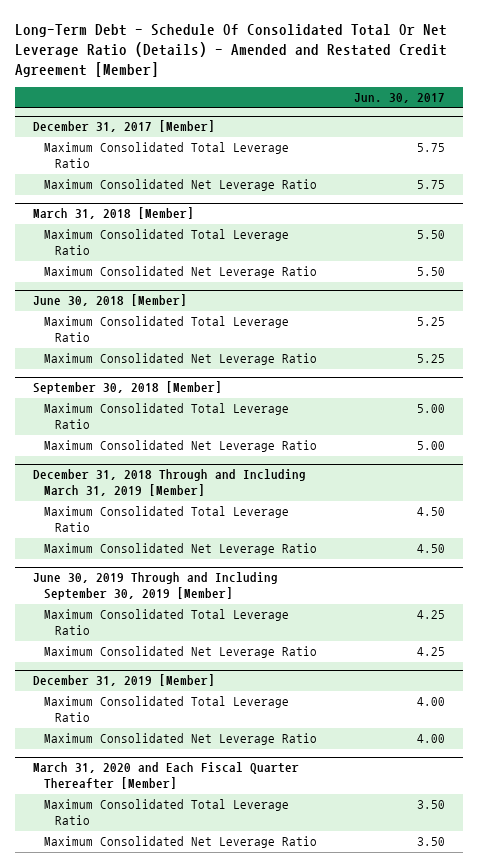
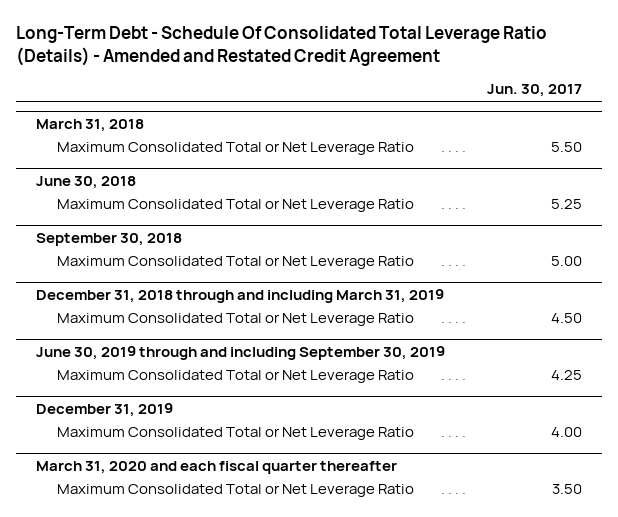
[14,24,447,77] Long-Term Debt - Schedule Of Consolidated Total Or Net Leverage Ratio (Details) - Amended and Restated Credit Agreement [Member] -> [15,26,547,67] Long-Term Debt - Schedule Of Consolidated Total Leverage Ratio (Details) - Amended and Restated Credit Agreement
[44,179,318,192] Maximum Consolidated Net Leverage Ratio -> none
[44,266,318,279] Maximum Consolidated Net Leverage Ratio -> none
[44,353,318,366] Maximum Consolidated Net Leverage Ratio -> none
[44,440,318,453] Maximum Consolidated Net Leverage Ratio -> none
[44,543,318,556] Maximum Consolidated Net Leverage Ratio -> none
[44,646,318,659] Maximum Consolidated Net Leverage Ratio -> none
[44,733,318,746] Maximum Consolidated Net Leverage Ratio -> none
[33,762,300,790] March 31, 2020 and Each Fiscal Quarter Thereafter [Member] -> none
[44,799,290,826] Maximum Consolidated Total Leverage Ratio -> none
[44,836,318,849] Maximum Consolidated Net Leverage Ratio -> none
[33,120,216,133] December 31, 2017 [Member] -> [36,118,145,132] March 31, 2018
[44,142,290,169] Maximum Consolidated Total Leverage Ratio -> [57,142,415,156] Maximum Consolidated Total or Net Leverage Ratio
[416,143,445,153] 5.75 -> [550,142,582,153] 5.50
[33,207,195,220] March 31, 2018 [Member] -> [36,175,137,189] June 30, 2018
[44,229,290,256] Maximum Consolidated Total Leverage Ratio -> [57,199,415,213] Maximum Consolidated Total or Net Leverage Ratio
[416,230,445,240] 5.50 -> [550,199,582,210] 5.25
[33,294,188,307] June 30, 2018 [Member] -> [36,232,183,246] September 30, 2018
[44,316,290,343] Maximum Consolidated Total Leverage Ratio -> [57,256,415,270] Maximum Consolidated Total or Net Leverage Ratio
[416,317,445,327] 5.25 -> [550,256,582,267] 5.00
[33,381,223,395] September 30, 2018 [Member] -> [36,288,445,303] December 31, 2018 through and including March 31, 2019
[44,403,290,430] Maximum Consolidated Total Leverage Ratio -> [57,313,415,327] Maximum Consolidated Total or Net Leverage Ratio
[416,404,445,414] 5.00 -> [550,313,582,324] 4.50
[33,469,307,497] December 31, 2018 Through and Including March 31, 2019 [Member] -> [36,345,446,360] June 30, 2019 through and including September 30, 2019
[44,506,290,533] Maximum Consolidated Total Leverage Ratio -> [57,370,415,384] Maximum Consolidated Total or Net Leverage Ratio
[416,507,445,517] 4.50 -> [550,370,582,381] 4.25
[33,572,279,601] June 30, 2019 Through and Including September 30, 2019 [Member] -> [36,402,174,417] December 31, 2019
[44,609,290,636] Maximum Consolidated Total Leverage Ratio -> [57,427,415,441] Maximum Consolidated Total or Net Leverage Ratio
[416,610,445,620] 4.25 -> [550,427,582,438] 4.00
[33,674,216,687] December 31, 2019 [Member] -> [36,460,398,474] March 31, 2020 and each fiscal quarter thereafter
[44,696,290,723] Maximum Consolidated Total Leverage Ratio -> [57,484,415,498] Maximum Consolidated Total or Net Leverage Ratio
[416,697,445,707] 4.00 -> [551,484,582,495] 3.50

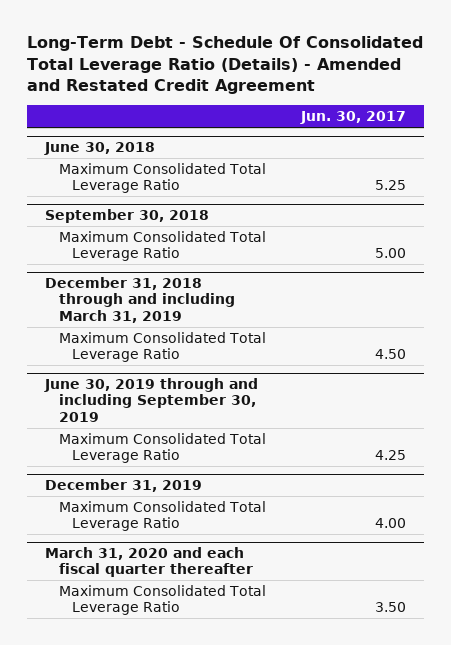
[36,118,145,132] March 31, 2018 -> none
[57,142,415,156] Maximum Consolidated Total or Net Leverage Ratio -> none
[57,199,415,213] Maximum Consolidated Total or Net Leverage Ratio -> [58,163,266,194] Maximum Consolidated Total Leverage Ratio
[57,256,415,270] Maximum Consolidated Total or Net Leverage Ratio -> [58,231,266,262] Maximum Consolidated Total Leverage Ratio
[57,313,415,327] Maximum Consolidated Total or Net Leverage Ratio -> [58,332,266,363] Maximum Consolidated Total Leverage Ratio
[57,370,415,384] Maximum Consolidated Total or Net Leverage Ratio -> [58,433,266,464] Maximum Consolidated Total Leverage Ratio
[57,427,415,441] Maximum Consolidated Total or Net Leverage Ratio -> [58,501,266,532] Maximum Consolidated Total Leverage Ratio
[57,484,415,498] Maximum Consolidated Total or Net Leverage Ratio -> [58,585,266,616] Maximum Consolidated Total Leverage Ratio

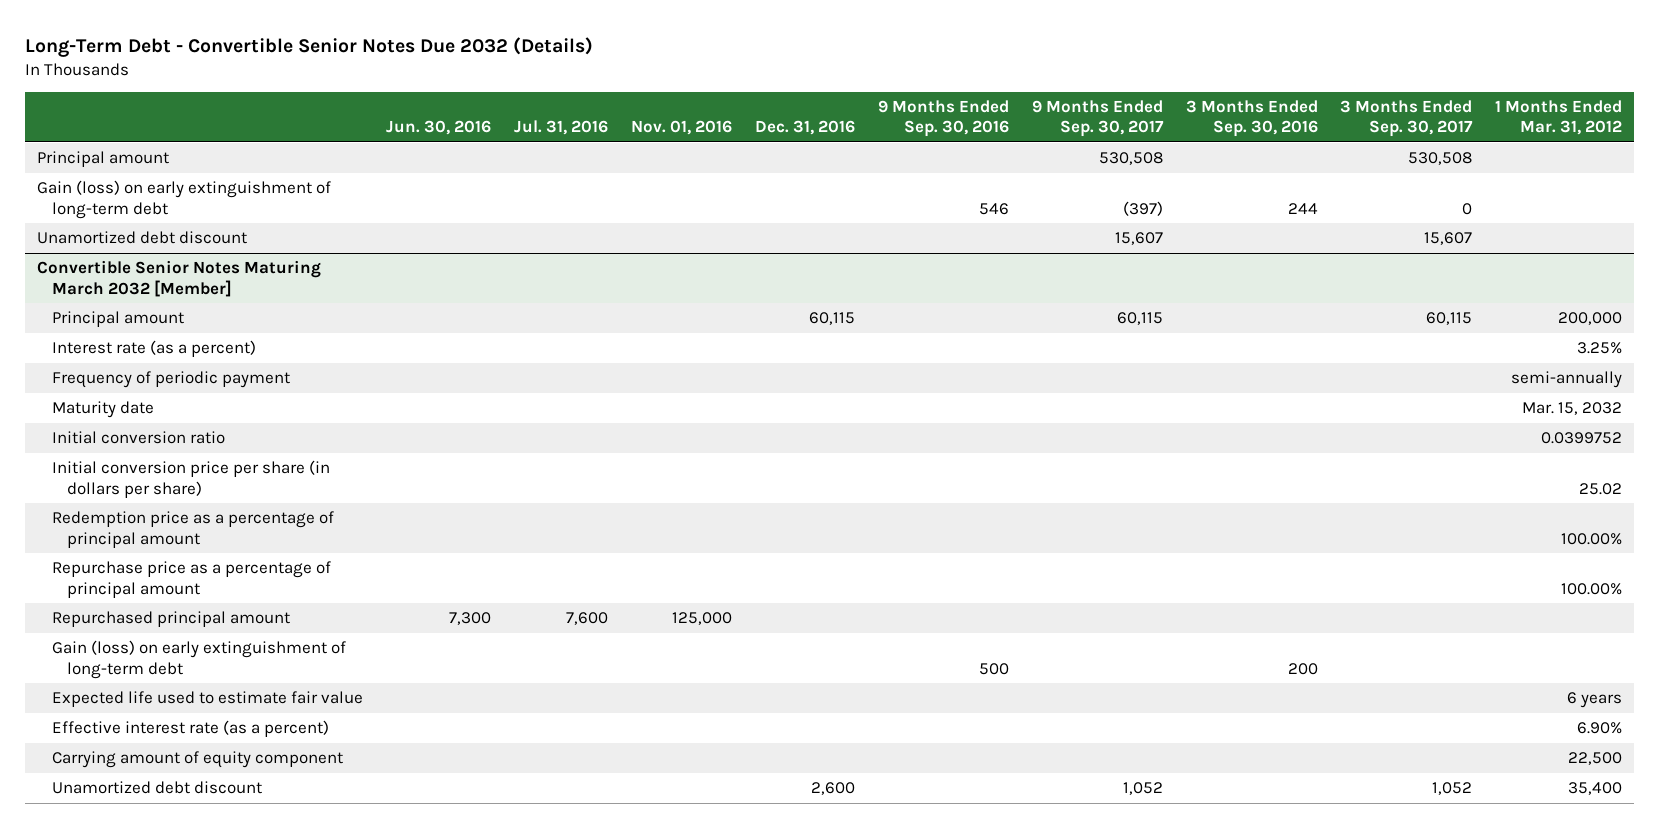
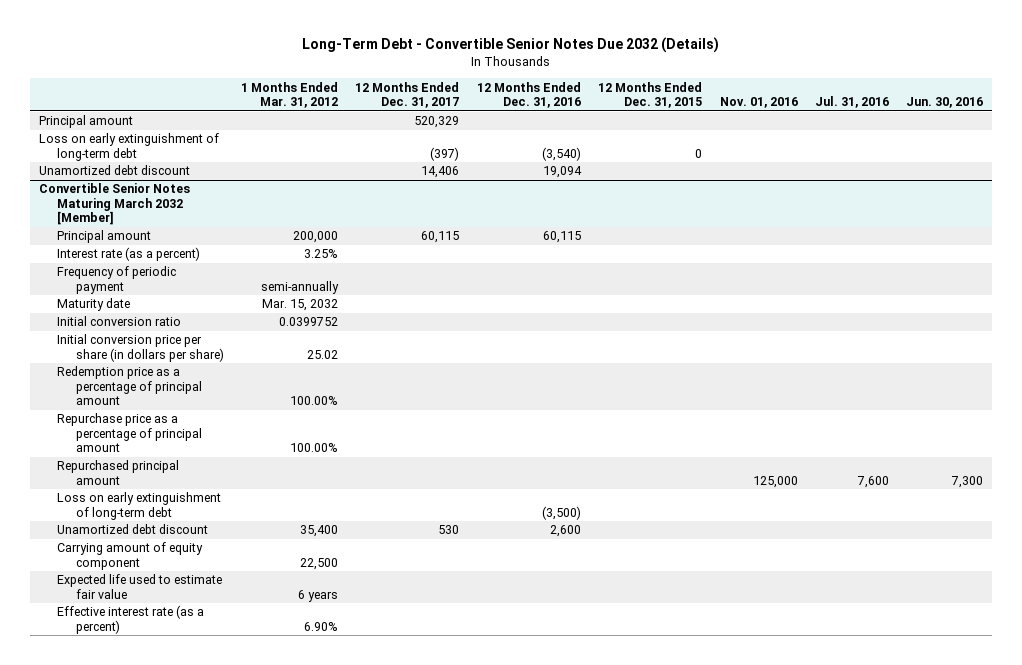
[754,120,855,136] Dec. 31, 2016 -> none
[877,100,1009,138] 9 Months Ended Sep. 30, 2016 -> none
[1031,100,1164,138] 9 Months Ended Sep. 30, 2017 -> none
[1185,100,1318,138] 3 Months Ended Sep. 30, 2016 -> none
[1340,100,1474,138] 3 Months Ended Sep. 30, 2017 -> none
none -> [355,81,460,108] 12 Months Ended Dec. 31, 2017
none -> [476,81,581,108] 12 Months Ended Dec. 31, 2016
none -> [598,81,703,108] 12 Months Ended Dec. 31, 2015
[36,180,331,219] Gain (loss) on early extinguishment of long-term debt -> [38,133,219,161] Loss on early extinguishment of long-term debt
[51,640,346,679] Gain (loss) on early extinguishment of long-term debt -> [57,492,222,520] Loss on early extinguishment of long-term debt
[51,781,262,795] Unamortized debt discount -> [57,524,209,535] Unamortized debt discount
[51,751,343,769] Carrying amount of equity component -> [57,542,204,570] Carrying amount of equity component

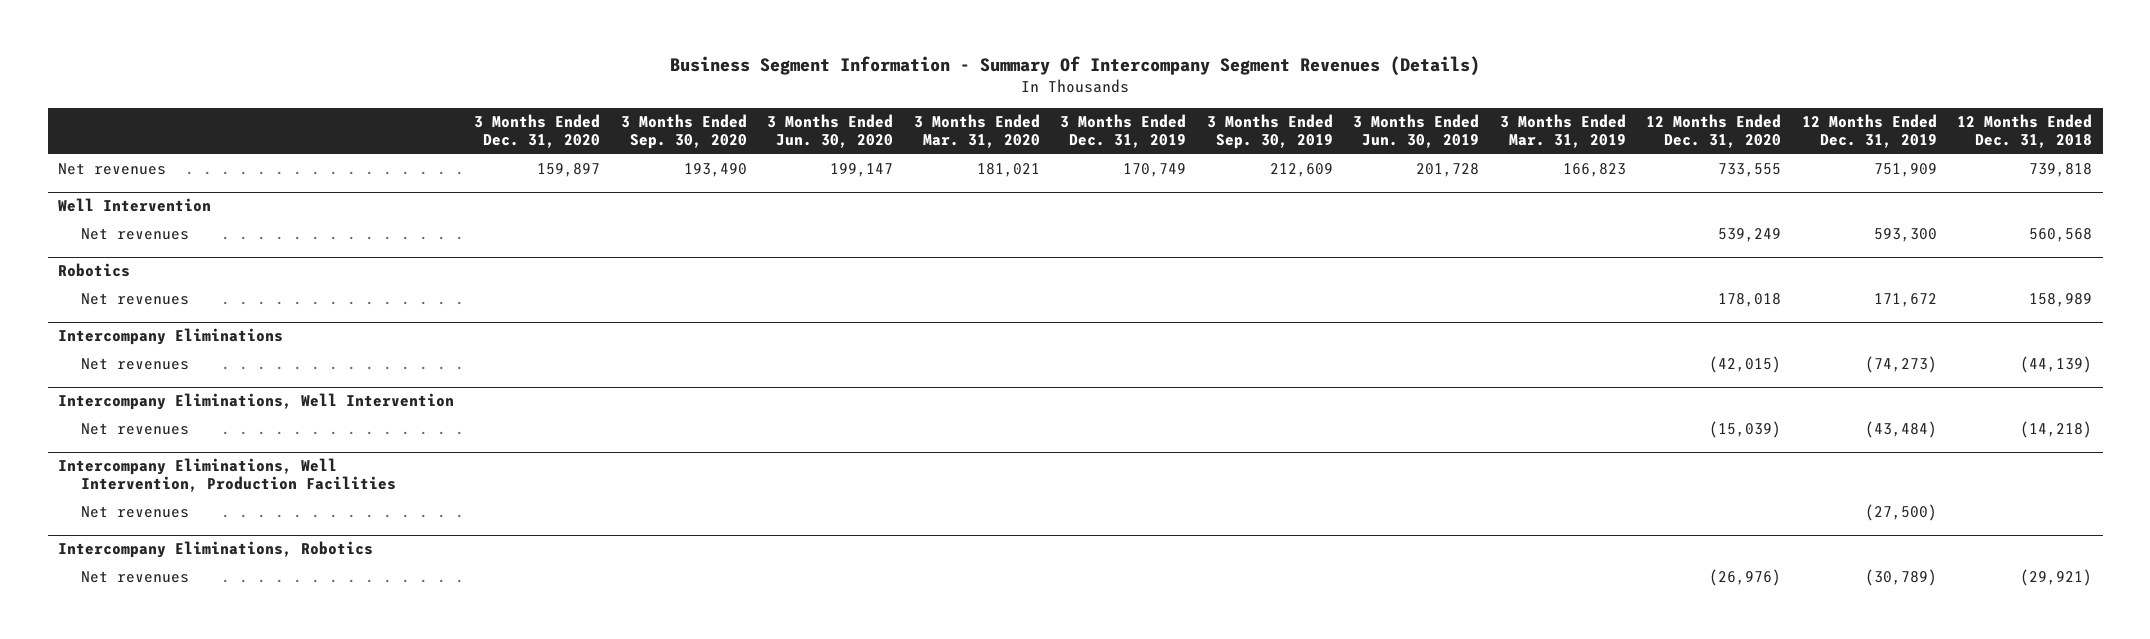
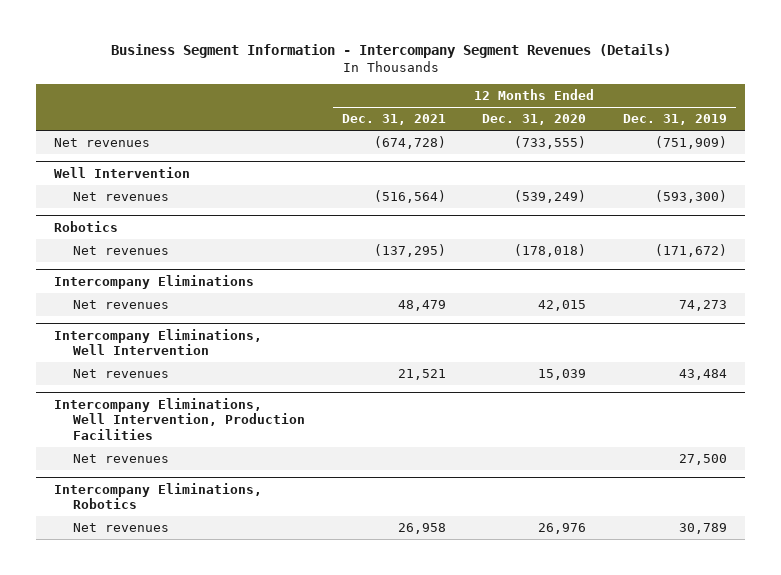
[670,56,1481,77] Business Segment Information - Summary Of Intercompany Segment Revenues (Details) -> [110,44,671,59] Business Segment Information - Intercompany Segment Revenues (Details)
[474,113,601,149] 3 Months Ended Dec. 31, 2020 -> none
[620,113,747,150] 3 Months Ended Sep. 30, 2020 -> none
[767,113,894,149] 3 Months Ended Jun. 30, 2020 -> none
[913,113,1040,149] 3 Months Ended Mar. 31, 2020 -> none
[1060,113,1187,149] 3 Months Ended Dec. 31, 2019 -> none
[1206,113,1333,150] 3 Months Ended Sep. 30, 2019 -> none
[1353,113,1480,149] 3 Months Ended Jun. 30, 2019 -> none
[1499,113,1626,149] 3 Months Ended Mar. 31, 2019 -> none
[1957,113,2093,149] 12 Months Ended Dec. 31, 2018 -> none
none -> [341,114,446,126] Dec. 31, 2021
[1718,163,1782,178] 733,555 -> [514,136,587,150] (733,555)
[1873,163,1937,178] 751,909 -> [655,136,728,150] (751,909)
[1718,228,1782,243] 539,249 -> [514,190,587,204] (539,249)
[1873,228,1937,243] 593,300 -> [655,190,728,204] (593,300)
[1718,293,1782,308] 178,018 -> [514,244,587,258] (178,018)
[1873,293,1937,308] 171,672 -> [655,244,728,258] (171,672)
[1709,356,1782,374] (42,015) -> [538,300,587,312] 42,015
[1864,356,1937,374] (74,273) -> [679,300,728,312] 74,273
[1709,421,1782,439] (15,039) -> [538,369,587,381] 15,039
[1864,421,1937,439] (43,484) -> [679,369,728,381] 43,484
[1864,504,1937,522] (27,500) -> [679,454,728,466] 27,500
[1709,569,1782,587] (26,976) -> [538,523,587,535] 26,976
[1864,569,1937,587] (30,789) -> [679,523,728,535] 30,789

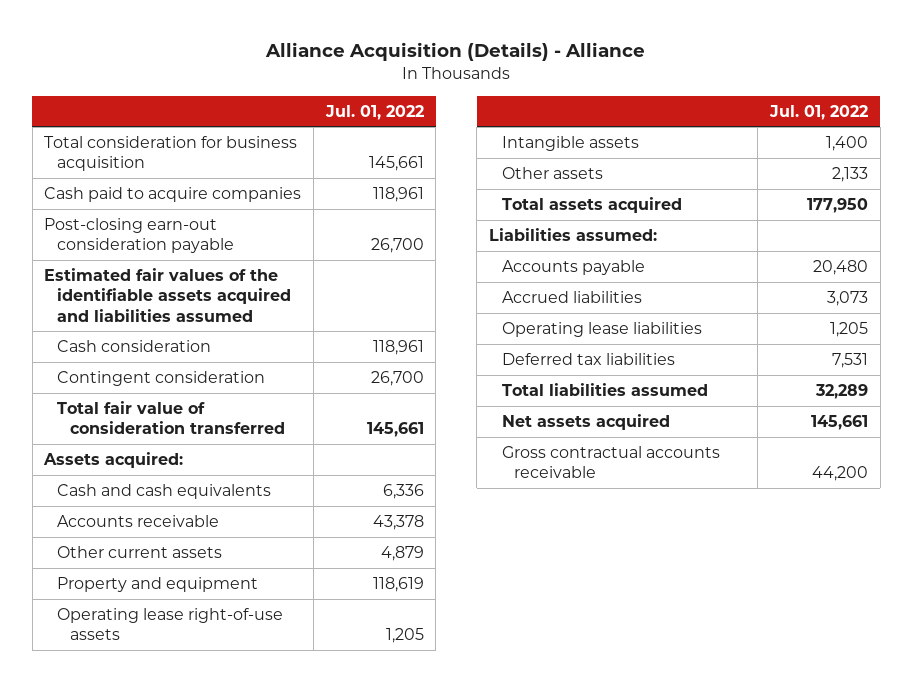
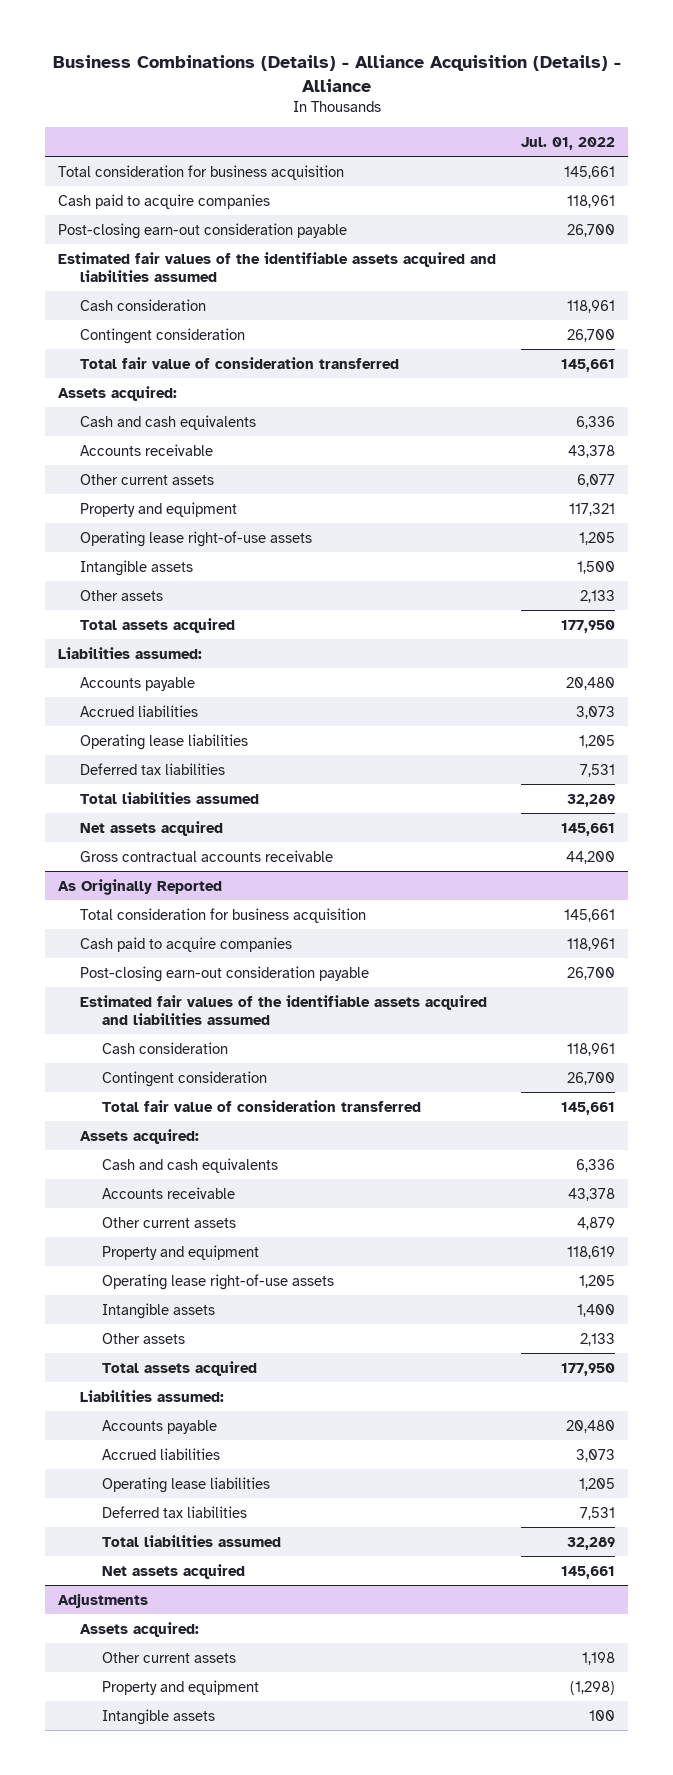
[265,42,646,62] Alliance Acquisition (Details) - Alliance -> [52,55,621,92] Business Combinations (Details) - Alliance Acquisition (Details) - Alliance
none -> [79,473,214,485] Other current assets
none -> [79,501,237,517] Property and equipment
none -> [79,530,312,547] Operating lease right-of-use assets
none -> [79,559,193,576] Intangible assets
none -> [79,589,163,601] Other assets
none -> [79,617,235,633] Total assets acquired
none -> [57,646,202,659] Liabilities assumed:
none -> [79,676,195,691] Accounts payable
none -> [79,704,198,717] Accrued liabilities
none -> [79,733,248,750] Operating lease liabilities
none -> [79,762,225,775] Deferred tax liabilities
none -> [79,791,259,804] Total liabilities assumed
none -> [79,820,223,836] Net assets acquired
[501,445,720,479] Gross contractual accounts receivable -> [79,849,333,862] Gross contractual accounts receivable
none -> [57,878,222,895] As Originally Reported
none -> [79,907,366,923] Total consideration for business acquisition
none -> [79,936,292,952] Cash paid to acquire companies
none -> [79,965,369,982] Post-closing earn-out consideration payable
none -> [79,994,487,1025] Estimated fair values of the identifiable assets acquired and liabilities assumed
none -> [102,1041,229,1054] Cash consideration
none -> [102,1070,268,1087] Contingent consideration
none -> [102,1099,422,1112] Total fair value of consideration transferred
none -> [79,1128,199,1144] Assets acquired:
none -> [102,1157,279,1173] Cash and cash equivalents
none -> [102,1186,236,1199] Accounts receivable
none -> [57,1593,148,1608] Adjustments
none -> [79,1621,199,1637] Assets acquired:
none -> [102,1651,237,1663] Other current assets
none -> [102,1679,260,1695] Property and equipment
none -> [102,1708,216,1725] Intangible assets

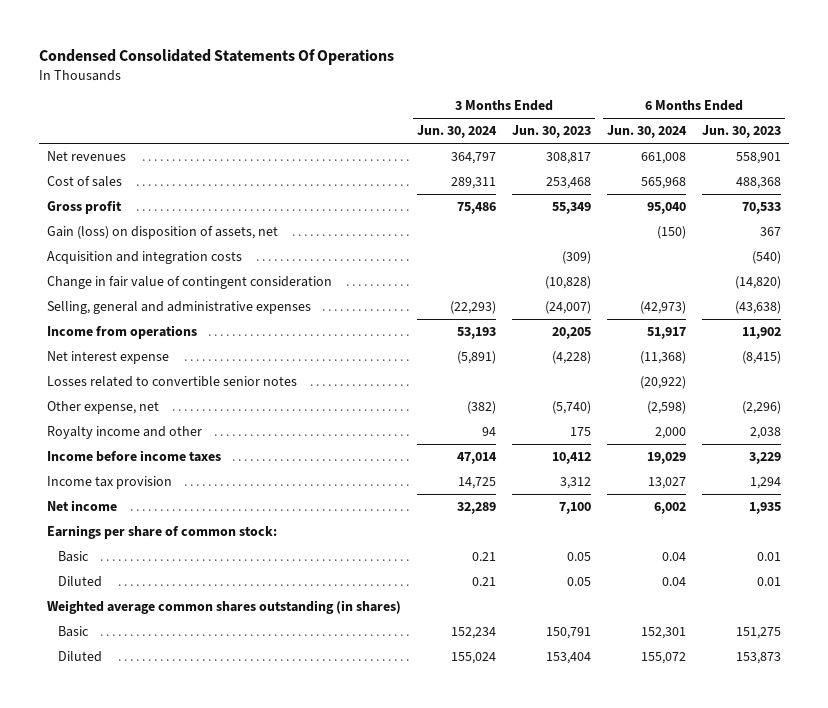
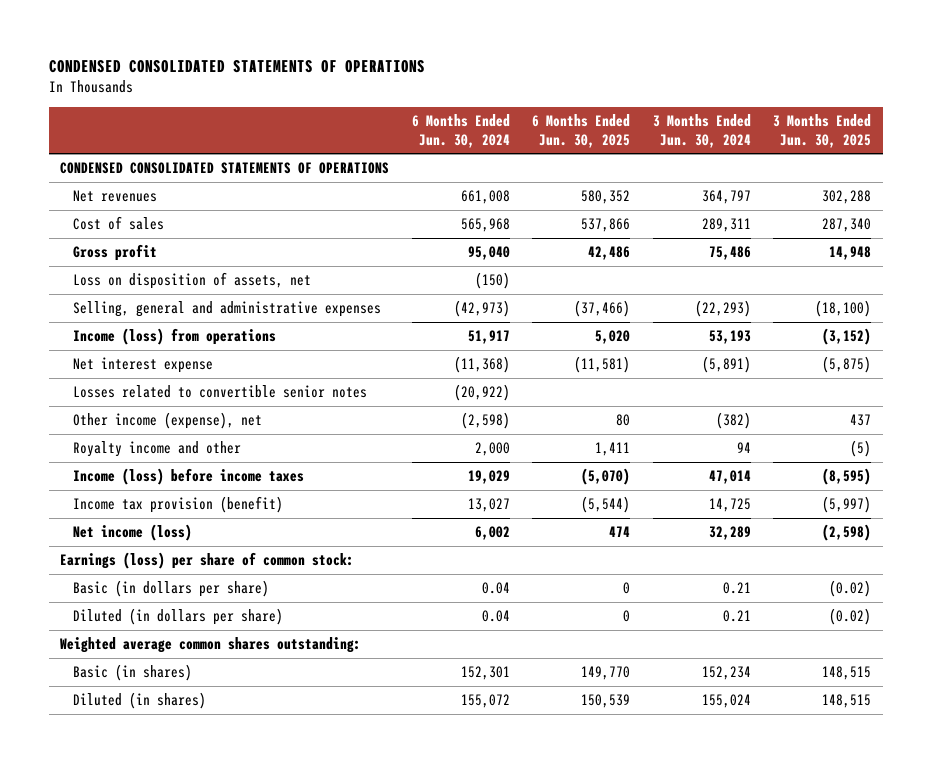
[39,48,395,65] Condensed Consolidated Statements Of Operations -> [49,60,426,74] CONDENSED CONSOLIDATED STATEMENTS OF OPERATIONS
[512,125,592,139] Jun. 30, 2023 -> none
[701,125,781,139] Jun. 30, 2023 -> none
none -> [532,114,631,148] 6 Months Ended Jun. 30, 2025
none -> [773,114,872,148] 3 Months Ended Jun. 30, 2025
none -> [60,162,390,175] CONDENSED CONSOLIDATED STATEMENTS OF OPERATIONS
[47,250,243,264] Acquisition and integration costs -> none
[47,275,333,289] Change in fair value of contingent consideration -> none
[47,225,279,239] Gain (loss) on disposition of assets, net -> [73,272,312,290] Loss on disposition of assets, net
[47,324,198,339] Income from operations -> [73,328,277,346] Income (loss) from operations
[47,400,160,414] Other expense, net -> [73,412,263,430] Other income (expense), net
[47,449,222,462] Income before income taxes -> [73,468,305,486] Income (loss) before income taxes
[47,475,173,489] Income tax provision -> [73,496,284,514] Income tax provision (benefit)
[47,499,118,511] Net income -> [73,524,193,542] Net income (loss)
[47,524,278,539] Earnings per share of common stock: -> [60,552,355,570] Earnings (loss) per share of common stock:
[57,550,89,562] Basic -> [73,580,270,598] Basic (in dollars per share)
[57,575,102,587] Diluted -> [73,608,284,626] Diluted (in dollars per share)
[47,599,402,614] Weighted average common shares outstanding (in shares) -> [60,637,362,654] Weighted average common shares outstanding:
[57,625,89,637] Basic -> [73,664,193,682] Basic (in shares)
[57,650,102,662] Diluted -> [73,692,207,710] Diluted (in shares)

